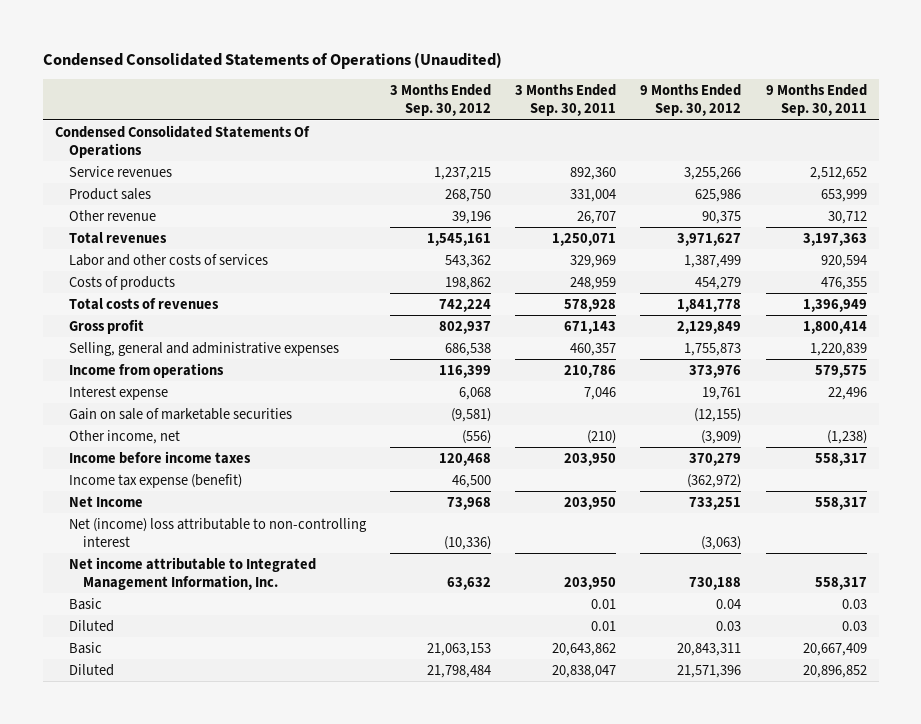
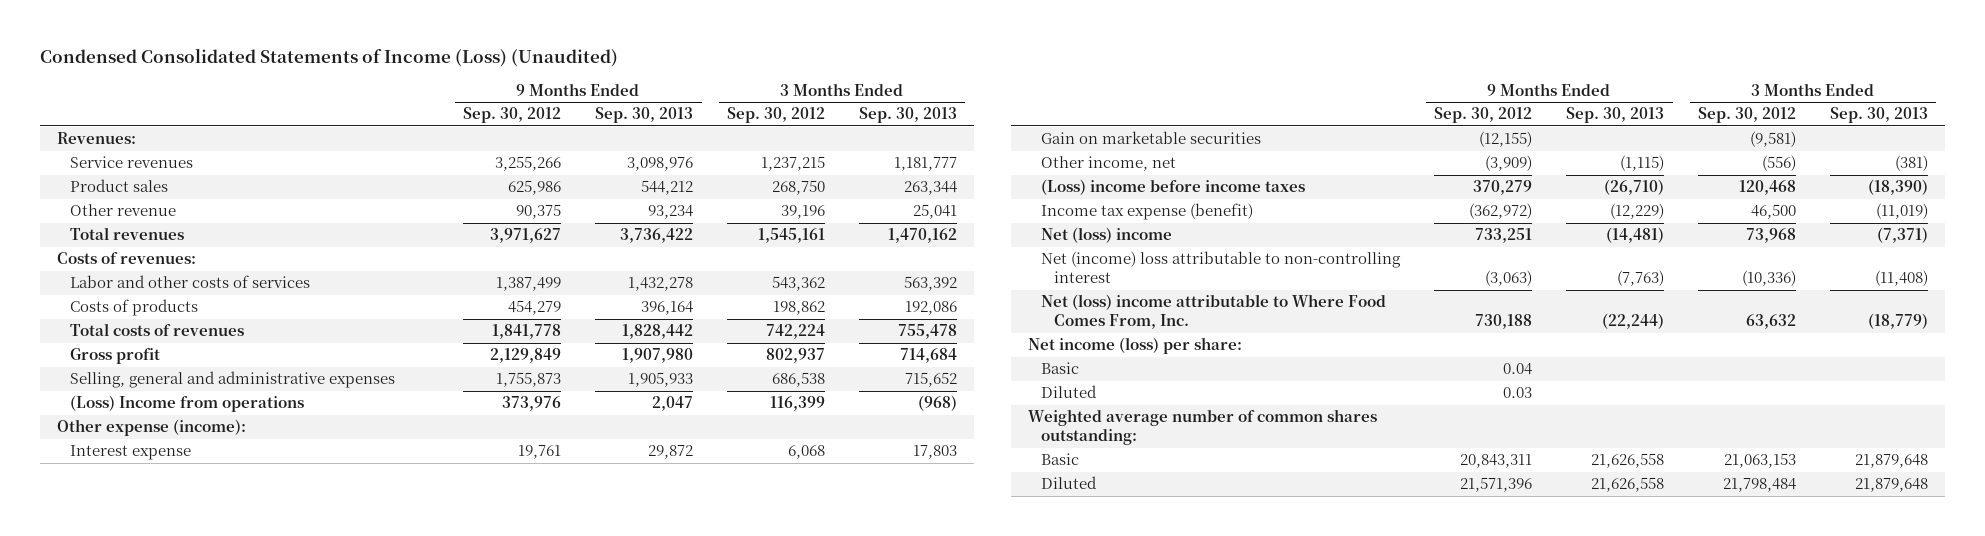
[42,52,502,70] Condensed Consolidated Statements of Operations (Unaudited) -> [40,48,619,68] Condensed Consolidated Statements of Income (Loss) (Unaudited)
[515,84,617,117] 3 Months Ended Sep. 30, 2011 -> none
[765,84,867,117] 9 Months Ended Sep. 30, 2011 -> none
none -> [595,107,694,124] Sep. 30, 2013
none -> [858,107,957,124] Sep. 30, 2013
[54,124,310,158] Condensed Consolidated Statements Of Operations -> none
none -> [57,132,137,145] Revenues:
none -> [57,252,197,265] Costs of revenues:
[68,362,224,378] Income from operations -> [70,395,305,413] (Loss) Income from operations
none -> [57,419,247,437] Other expense (income):
[68,407,292,420] Gain on sale of marketable securities -> [1041,131,1262,145] Gain on marketable securities
[68,450,251,464] Income before income taxes -> [1041,179,1306,196] (Loss) income before income taxes
[68,495,143,507] Net Income -> [1041,227,1173,244] Net (loss) income
[68,556,316,590] Net income attributable to Integrated Management Information, Inc. -> [1041,294,1387,330] Net (loss) income attributable to Where Food Comes From, Inc.
none -> [1028,337,1243,355] Net income (loss) per share:
none -> [1028,409,1378,446] Weighted average number of common shares outstanding:

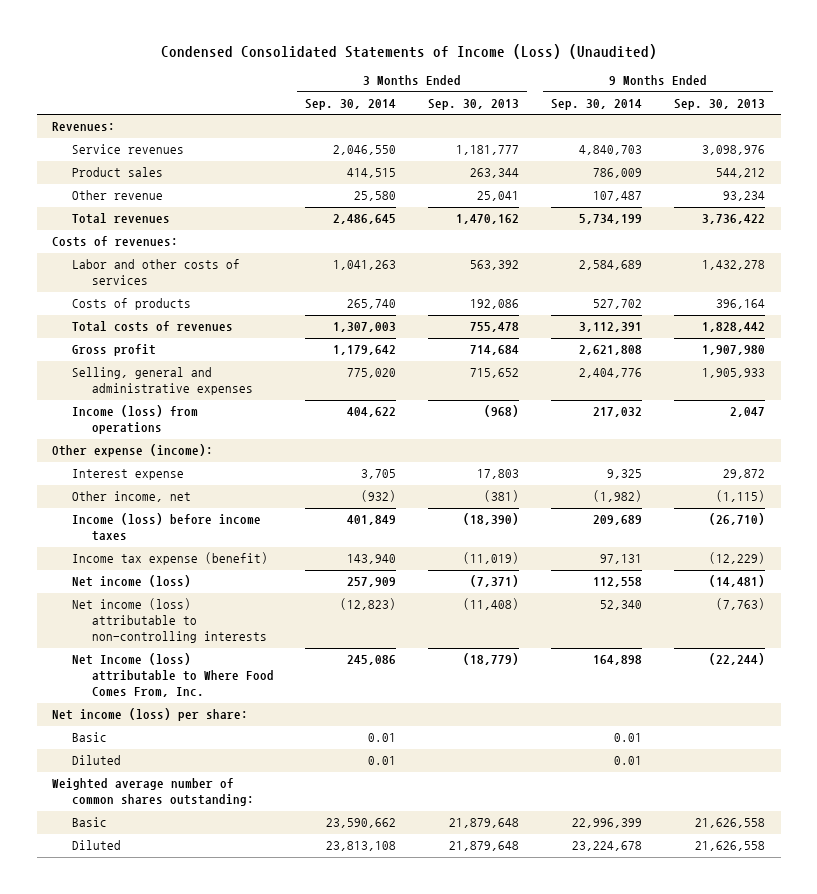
[463,107,562,124] Sep. 30, 2012 -> none
[727,107,826,124] Sep. 30, 2012 -> none
none -> [305,98,397,110] Sep. 30, 2014
none -> [550,98,642,110] Sep. 30, 2014
[70,395,305,413] (Loss) Income from operations -> [72,405,199,435] Income (loss) from operations
[1041,131,1262,145] Gain on marketable securities -> none
[1041,179,1306,196] (Loss) income before income taxes -> [72,513,262,542] Income (loss) before income taxes
[1041,227,1173,244] Net (loss) income -> [72,575,192,588] Net income (loss)
[1041,251,1402,284] Net (income) loss attributable to non-controlling interest -> [72,598,267,644] Net income (loss) attributable to non-controlling interests
[1041,294,1387,330] Net (loss) income attributable to Where Food Comes From, Inc. -> [72,653,274,698] Net Income (loss) attributable to Where Food Comes From, Inc.

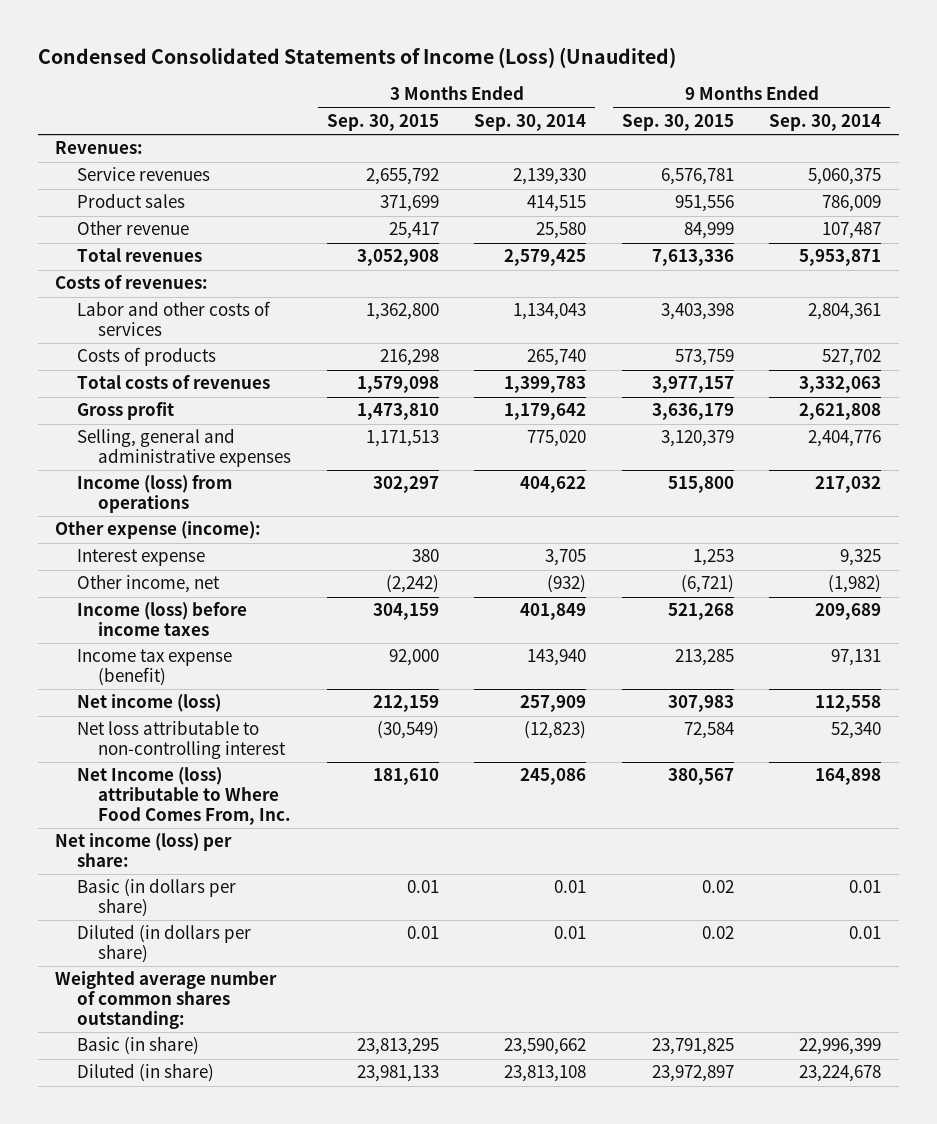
[428,98,520,110] Sep. 30, 2013 -> none
[673,98,765,110] Sep. 30, 2013 -> none
none -> [326,113,439,131] Sep. 30, 2015
none -> [621,113,734,131] Sep. 30, 2015
[333,145,397,156] 2,046,550 -> [513,168,587,186] 2,139,330
[578,145,642,156] 4,840,703 -> [808,168,882,186] 5,060,375
[333,214,397,225] 2,486,645 -> [504,249,587,267] 2,579,425
[578,214,642,225] 5,734,199 -> [799,249,882,267] 5,953,871
[333,260,397,271] 1,041,263 -> [513,303,587,321] 1,134,043
[578,260,642,271] 2,584,689 -> [808,303,882,321] 2,804,361
[333,322,397,333] 1,307,003 -> [504,376,587,394] 1,399,783
[578,322,642,333] 3,112,391 -> [799,376,882,394] 3,332,063
[72,598,267,644] Net income (loss) attributable to non-controlling interests -> [76,720,287,760] Net loss attributable to non-controlling interest
[72,732,108,743] Basic -> [76,878,236,918] Basic (in dollars per share)
[72,755,122,766] Diluted -> [76,924,251,964] Diluted (in dollars per share)
[72,817,108,828] Basic -> [76,1036,199,1056] Basic (in share)
[72,840,122,851] Diluted -> [76,1063,214,1083] Diluted (in share)

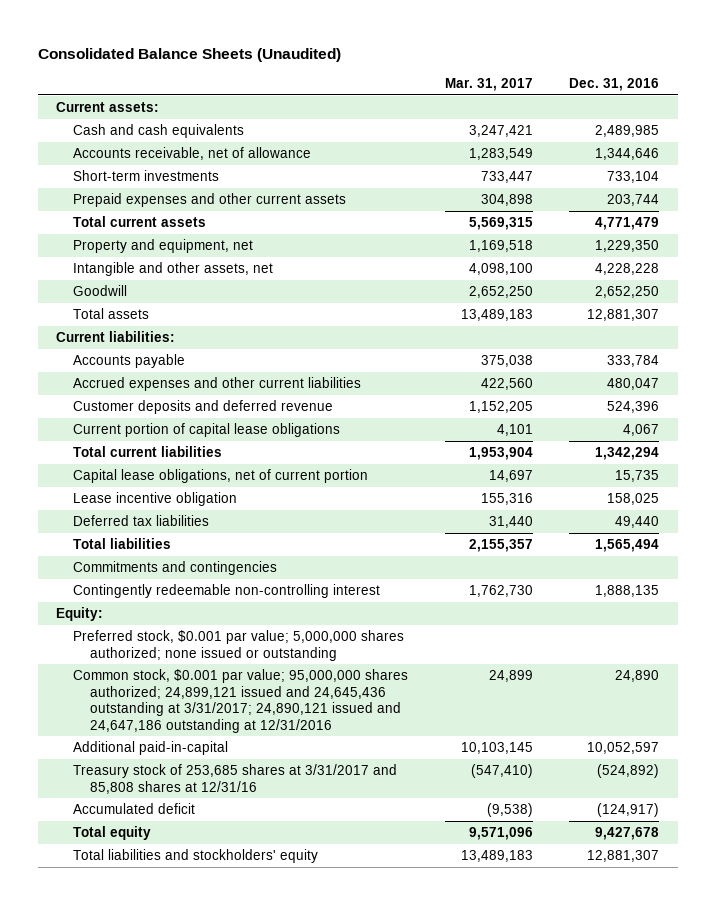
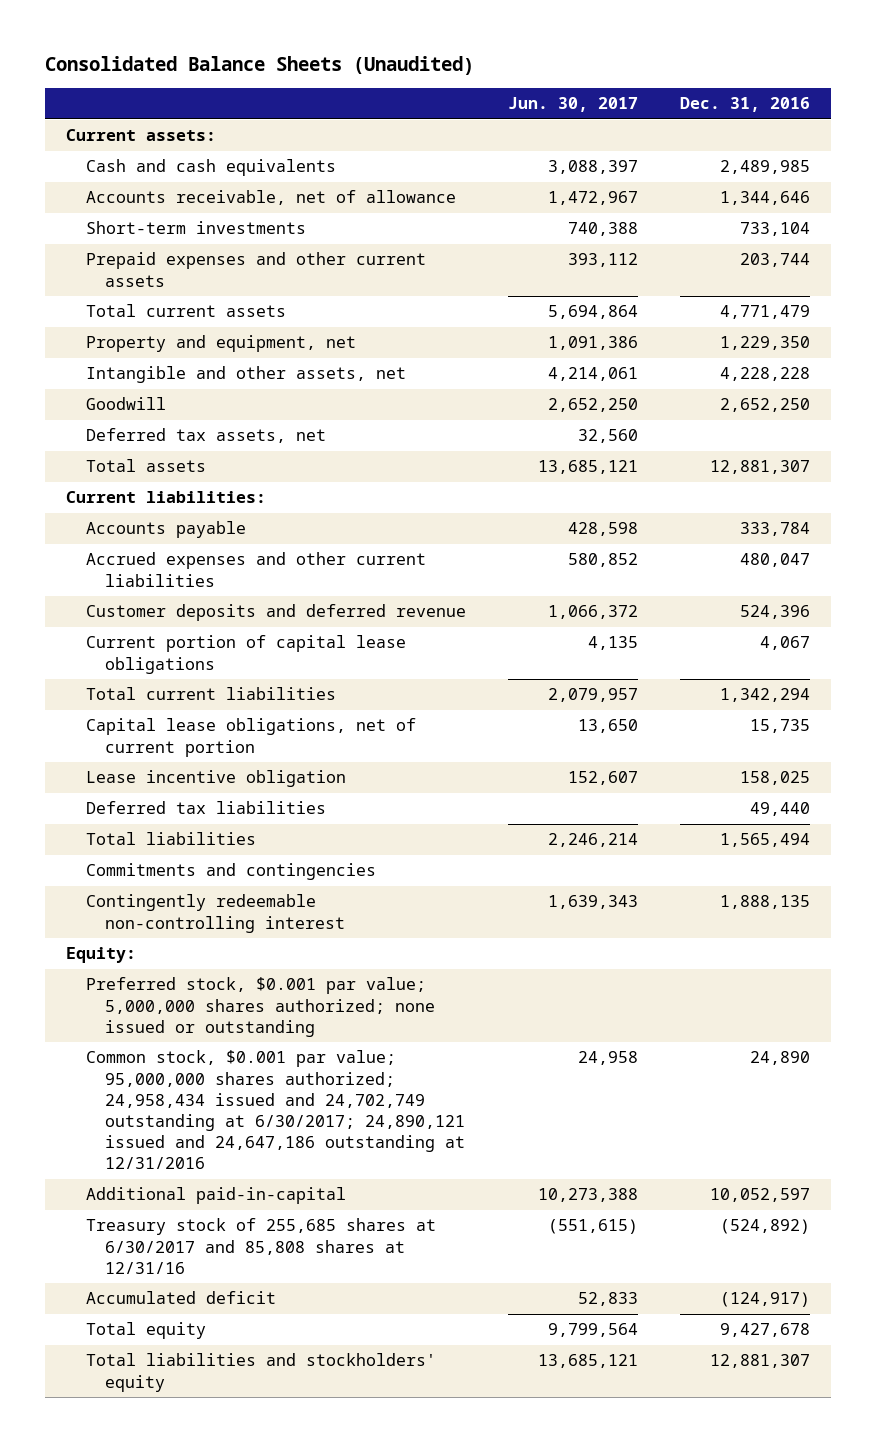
[444,77,533,91] Mar. 31, 2017 -> none
none -> [507,97,638,113] Jun. 30, 2017
none -> [85,428,326,444] Deferred tax assets, net
[72,669,408,733] Common stock, $0.001 par value; 95,000,000 shares authorized; 24,899,121 issued and 24,645,436 outstanding at 3/31/2017; 24,890,121 issued and 24,647,186 outstanding at 12/31/2016 -> [85,1050,466,1170] Common stock, $0.001 par value; 95,000,000 shares authorized; 24,958,434 issued and 24,702,749 outstanding at 6/30/2017; 24,890,121 issued and 24,647,186 outstanding at 12/31/2016
[72,764,397,794] Treasury stock of 253,685 shares at 3/31/2017 and 85,808 shares at 12/31/16 -> [85,1218,436,1274] Treasury stock of 255,685 shares at 6/30/2017 and 85,808 shares at 12/31/16

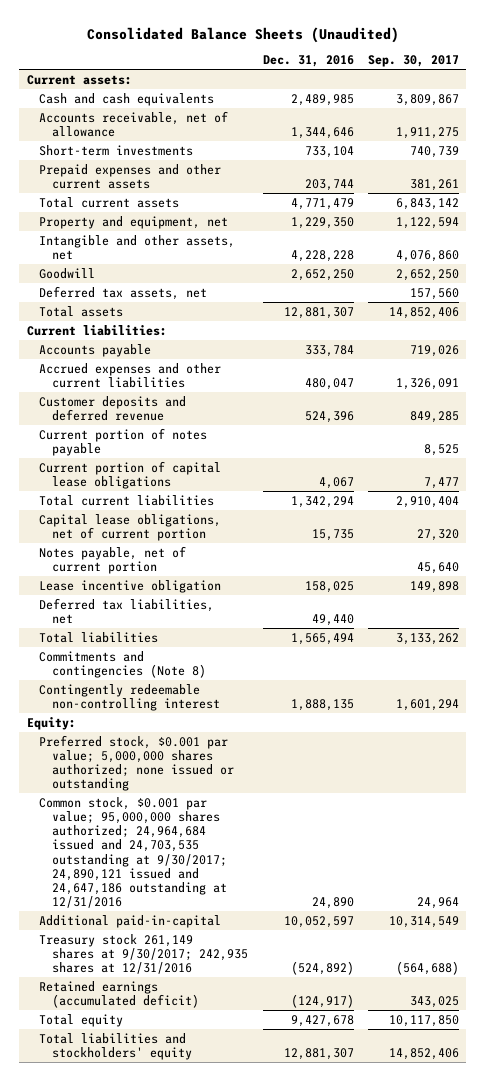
[507,97,638,113] Jun. 30, 2017 -> none
none -> [367,55,459,68] Sep. 30, 2017
none -> [39,427,208,456] Current portion of notes payable
none -> [39,545,187,574] Notes payable, net of current portion
[85,801,326,815] Deferred tax liabilities -> [39,597,215,624] Deferred tax liabilities, net
[85,863,376,881] Commitments and contingencies -> [39,650,207,678] Commitments and contingencies (Note 8)
[85,1050,466,1170] Common stock, $0.001 par value; 95,000,000 shares authorized; 24,958,434 issued and 24,702,749 outstanding at 6/30/2017; 24,890,121 issued and 24,647,186 outstanding at 12/31/2016 -> [39,796,228,909] Common stock, $0.001 par value; 95,000,000 shares authorized; 24,964,684 issued and 24,703,535 outstanding at 9/30/2017; 24,890,121 issued and 24,647,186 outstanding at 12/31/2016
[85,1218,436,1274] Treasury stock of 255,685 shares at 6/30/2017 and 85,808 shares at 12/31/16 -> [39,933,249,975] Treasury stock 261,149 shares at 9/30/2017; 242,935 shares at 12/31/2016
[85,1291,276,1305] Accumulated deficit -> [39,980,200,1008] Retained earnings (accumulated deficit)

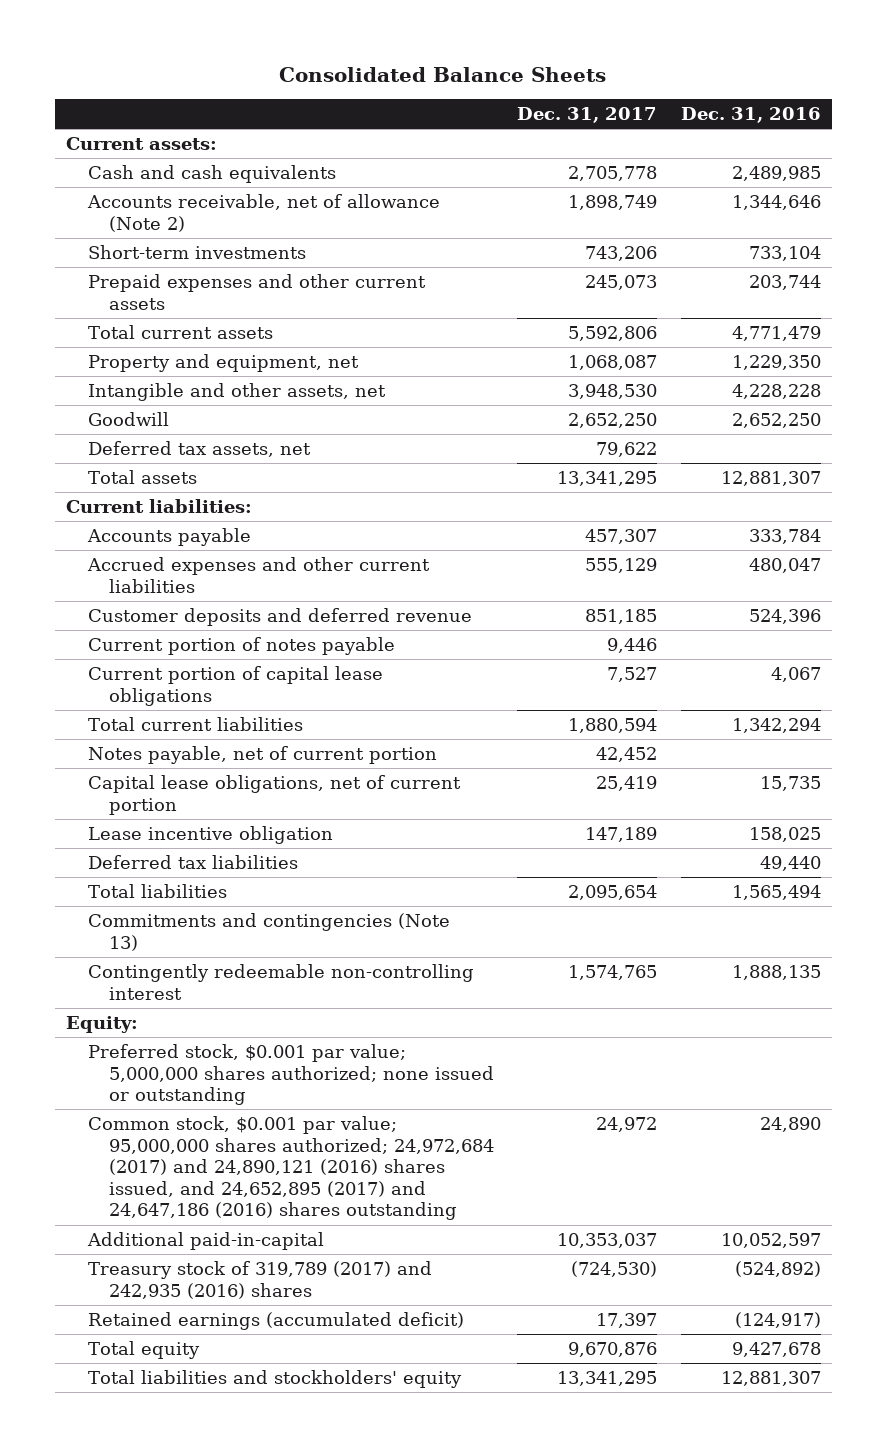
[86,26,399,43] Consolidated Balance Sheets (Unaudited) -> [279,66,607,82] Consolidated Balance Sheets
[367,55,459,68] Sep. 30, 2017 -> none
none -> [517,107,658,124] Dec. 31, 2017
[39,110,229,137] Accounts receivable, net of allowance -> [86,193,440,232] Accounts receivable, net of allowance (Note 2)
[39,513,222,541] Capital lease obligations, net of current portion -> [87,774,461,815] Capital lease obligations, net of current portion
[39,597,215,624] Deferred tax liabilities, net -> [87,854,298,869] Deferred tax liabilities
[39,650,207,678] Commitments and contingencies (Note 8) -> [87,912,450,951] Commitments and contingencies (Note 13)
[39,796,228,909] Common stock, $0.001 par value; 95,000,000 shares authorized; 24,964,684 issued and 24,703,535 outstanding at 9/30/2017; 24,890,121 issued and 24,647,186 outstanding at 12/31/2016 -> [87,1115,495,1221] Common stock, $0.001 par value; 95,000,000 shares authorized; 24,972,684 (2017) and 24,890,121 (2016) shares issued, and 24,652,895 (2017) and 24,647,186 (2016) shares outstanding
[39,933,249,975] Treasury stock 261,149 shares at 9/30/2017; 242,935 shares at 12/31/2016 -> [87,1260,432,1299] Treasury stock of 319,789 (2017) and 242,935 (2016) shares

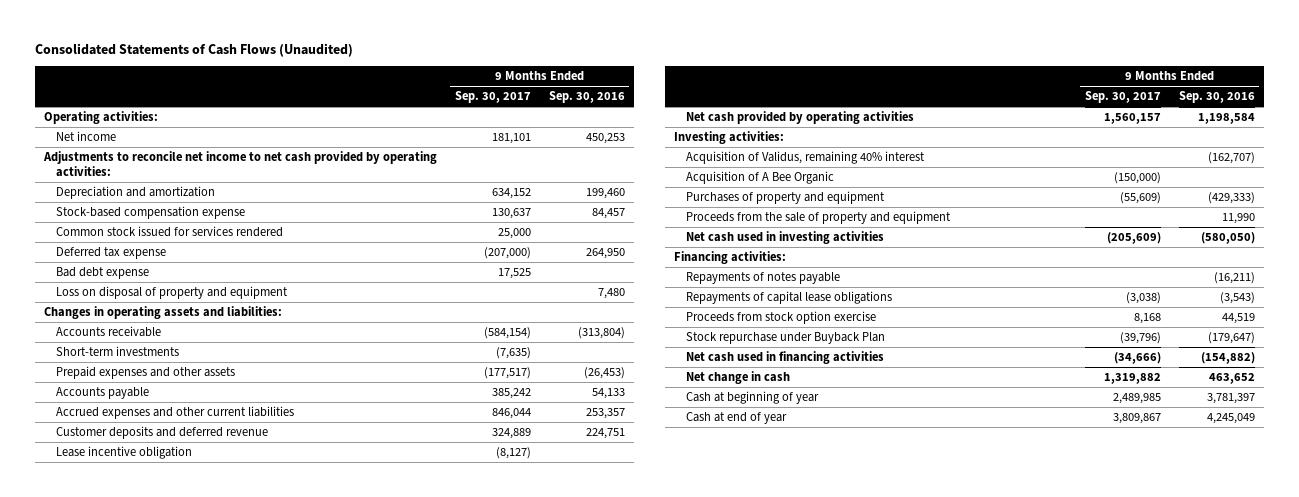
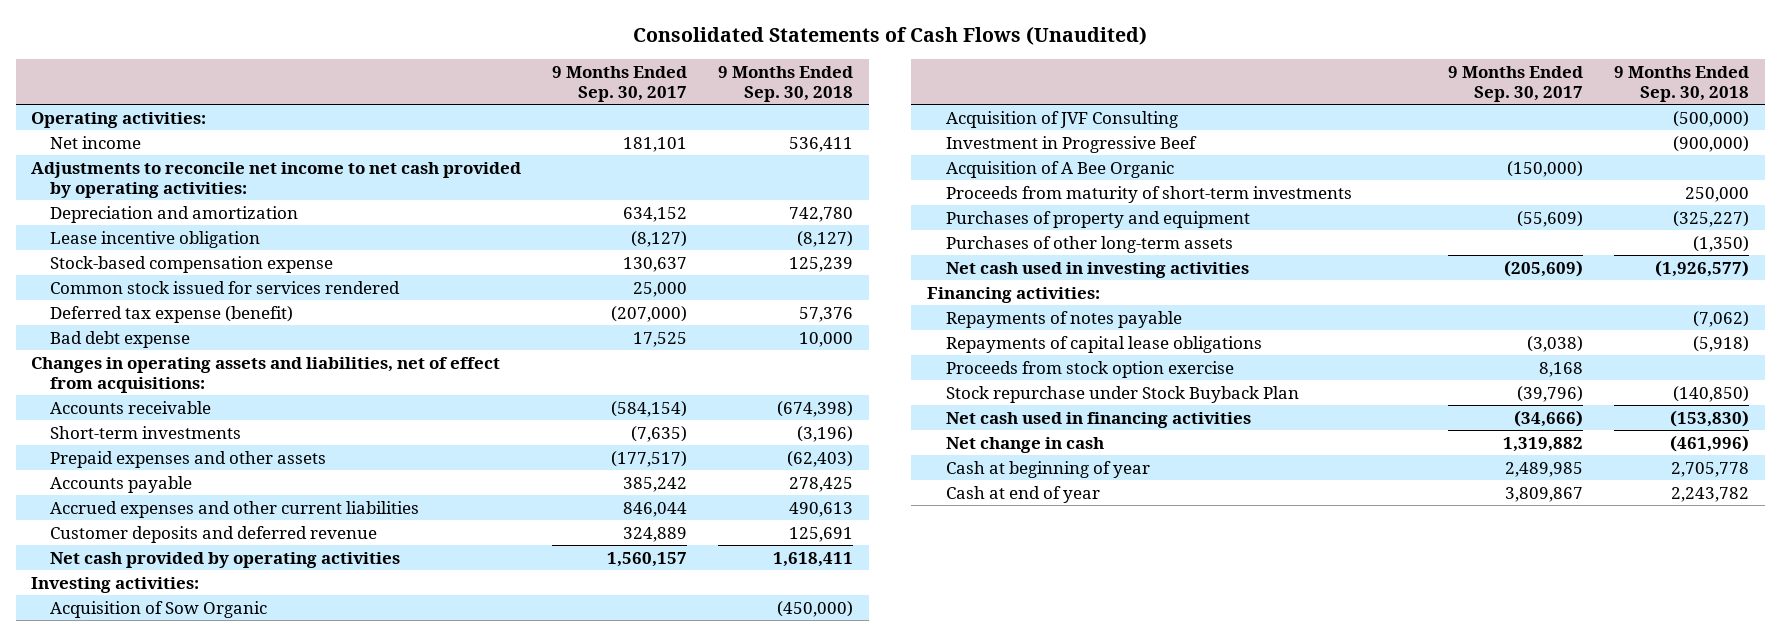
[548,91,625,104] Sep. 30, 2016 -> none
none -> [718,65,854,102] 9 Months Ended Sep. 30, 2018
[55,446,192,460] Lease incentive obligation -> [49,230,260,248] Lease incentive obligation
[55,247,166,260] Deferred tax expense -> [49,305,293,323] Deferred tax expense (benefit)
[55,286,288,300] Loss on disposal of property and equipment -> none
[43,306,282,320] Changes in operating assets and liabilities: -> [31,356,501,393] Changes in operating assets and liabilities, net of effect from acquisitions:
[685,151,925,165] Acquisition of Validus, remaining 40% interest -> none
none -> [49,600,267,618] Acquisition of Sow Organic
none -> [945,110,1178,128] Acquisition of JVF Consulting
none -> [945,135,1197,153] Investment in Progressive Beef
none -> [945,185,1352,203] Proceeds from maturity of short-term investments
[685,211,951,225] Proceeds from the sale of property and equipment -> none
none -> [945,235,1233,253] Purchases of other long-term assets
[685,332,885,345] Stock repurchase under Buyback Plan -> [945,385,1299,403] Stock repurchase under Stock Buyback Plan

